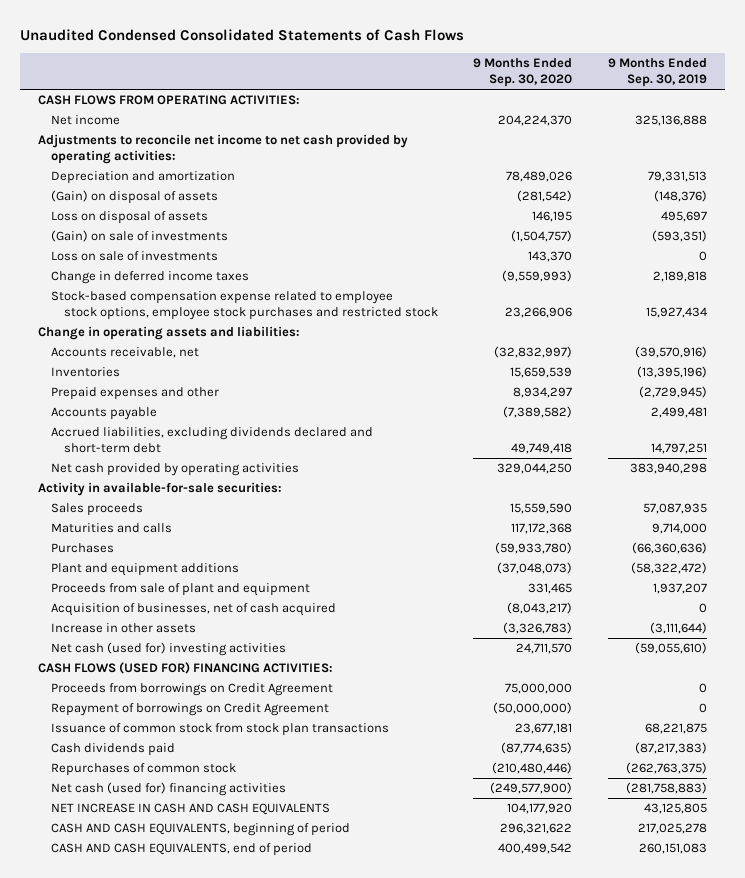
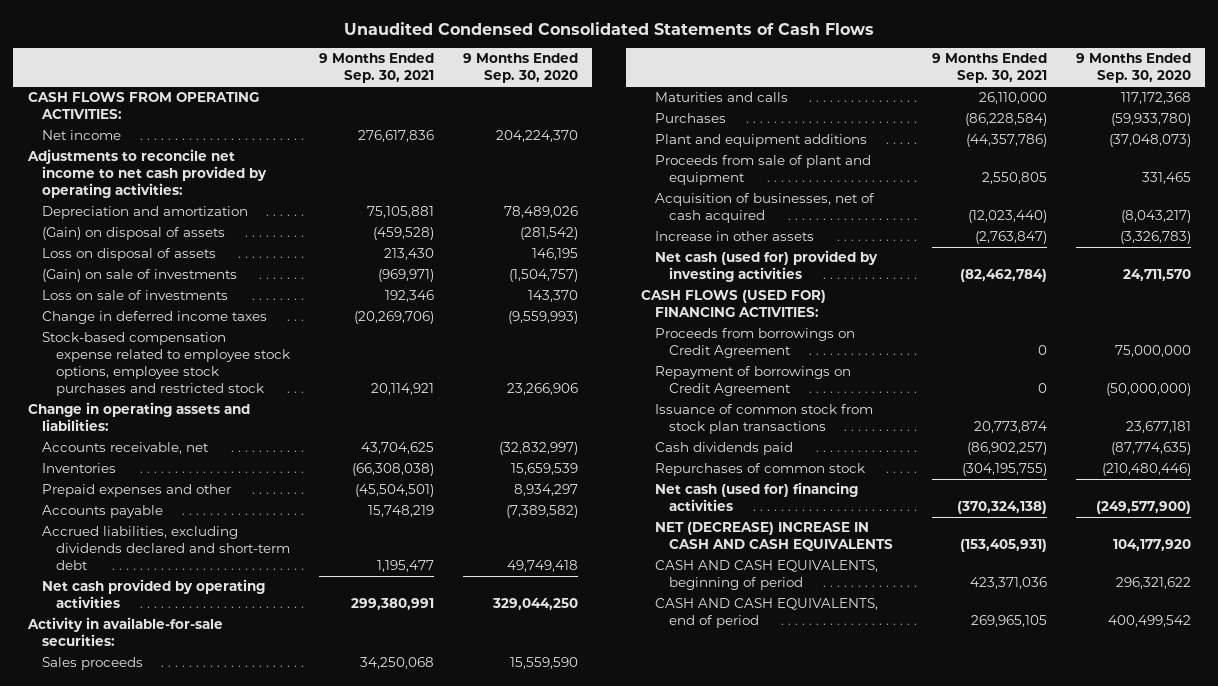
[607,58,707,88] 9 Months Ended Sep. 30, 2019 -> none
none -> [318,53,434,84] 9 Months Ended Sep. 30, 2021
[50,642,286,657] Net cash (used for) investing activities -> [654,250,878,283] Net cash (used for) provided by investing activities
[50,803,330,816] NET INCREASE IN CASH AND CASH EQUIVALENTS -> [654,522,894,552] NET (DECREASE) INCREASE IN CASH AND CASH EQUIVALENTS

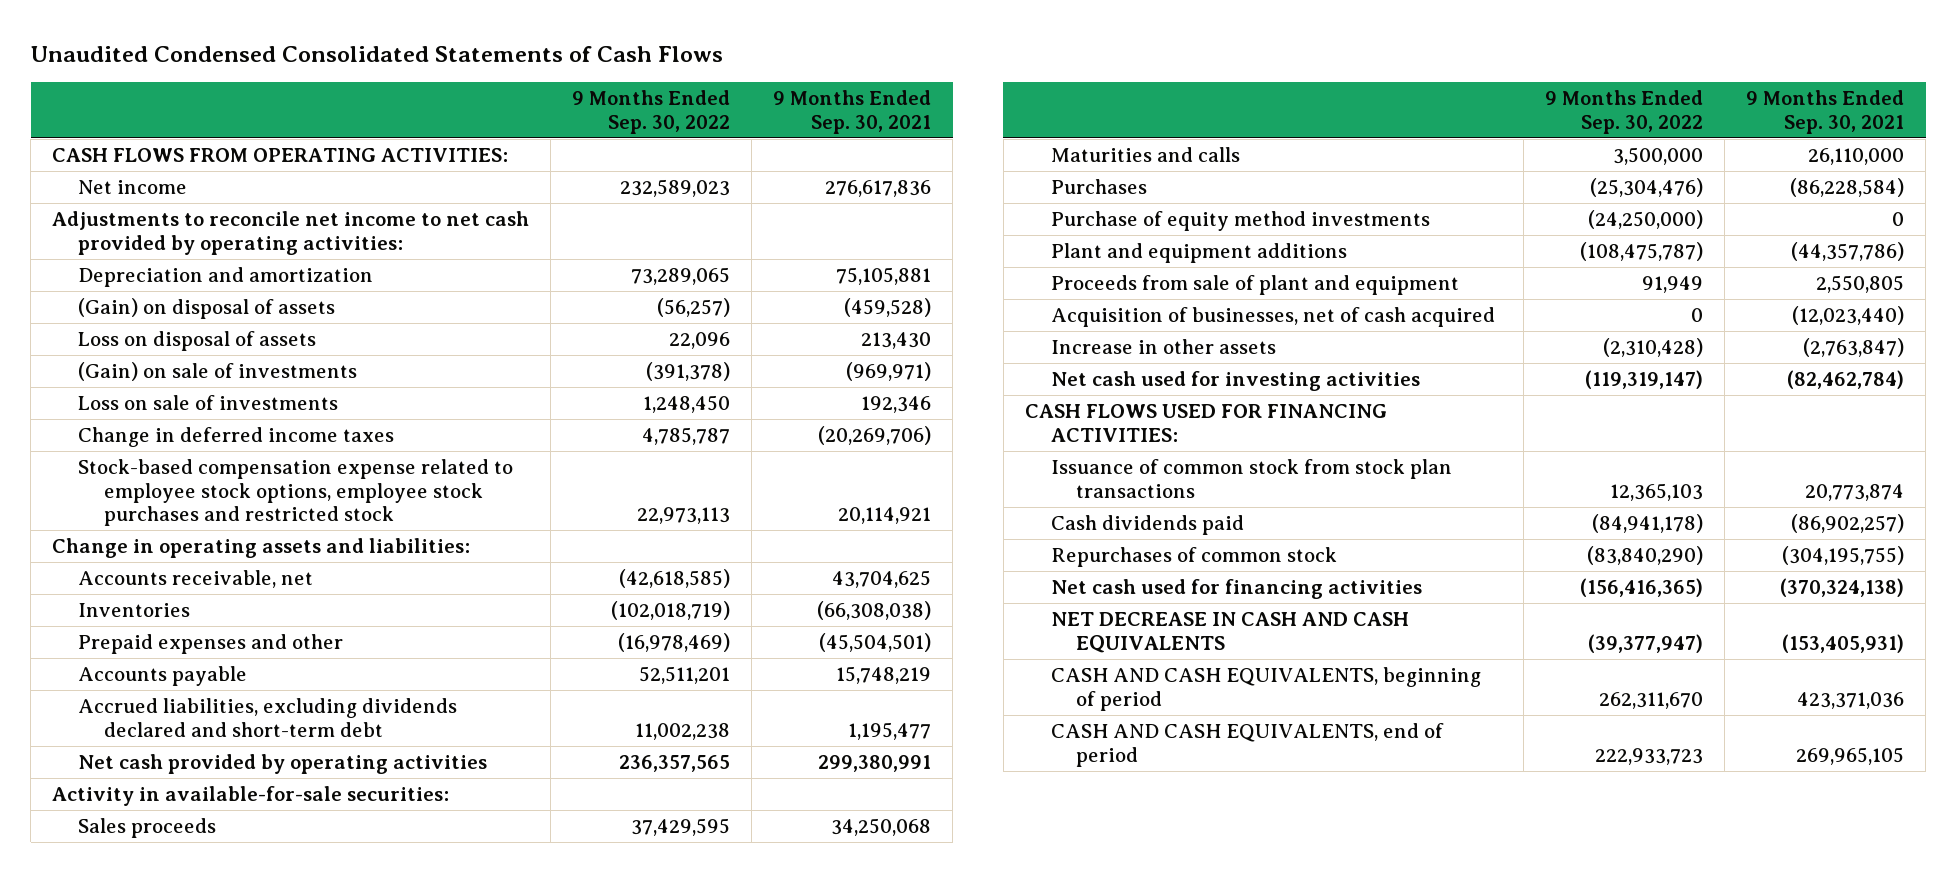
[462,53,578,84] 9 Months Ended Sep. 30, 2020 -> none
none -> [572,90,731,134] 9 Months Ended Sep. 30, 2022
none -> [1050,211,1430,232] Purchase of equity method investments
[654,328,855,359] Proceeds from borrowings on Credit Agreement -> none
[654,366,851,397] Repayment of borrowings on Credit Agreement -> none
[654,250,878,283] Net cash (used for) provided by investing activities -> [1050,371,1420,392] Net cash used for investing activities
[640,290,826,318] CASH FLOWS (USED FOR) FINANCING ACTIVITIES: -> [1024,404,1387,442] CASH FLOWS USED FOR FINANCING ACTIVITIES:
[654,482,858,512] Net cash (used for) financing activities -> [1050,579,1422,600] Net cash used for financing activities
[654,522,894,552] NET (DECREASE) INCREASE IN CASH AND CASH EQUIVALENTS -> [1050,612,1409,653] NET DECREASE IN CASH AND CASH EQUIVALENTS

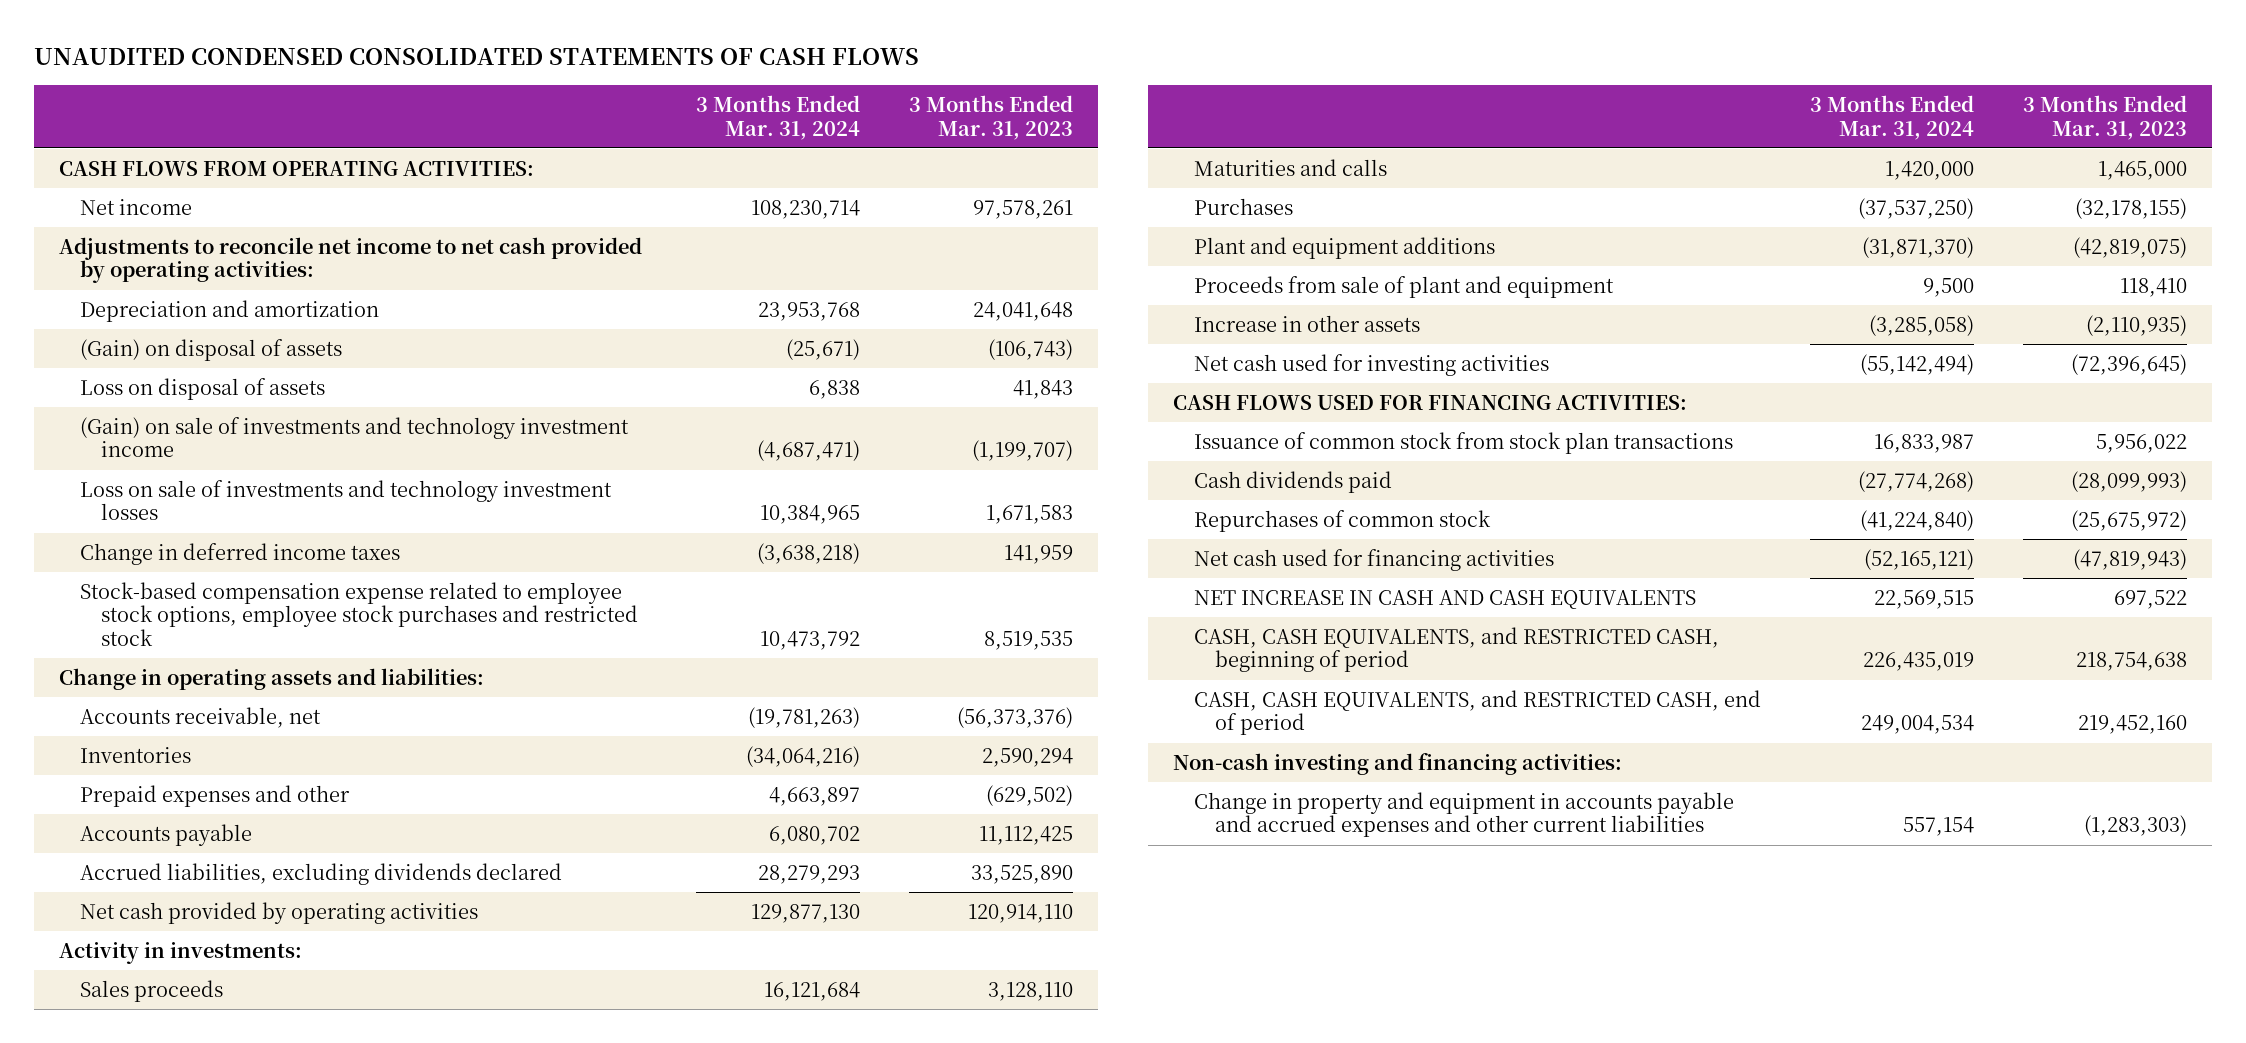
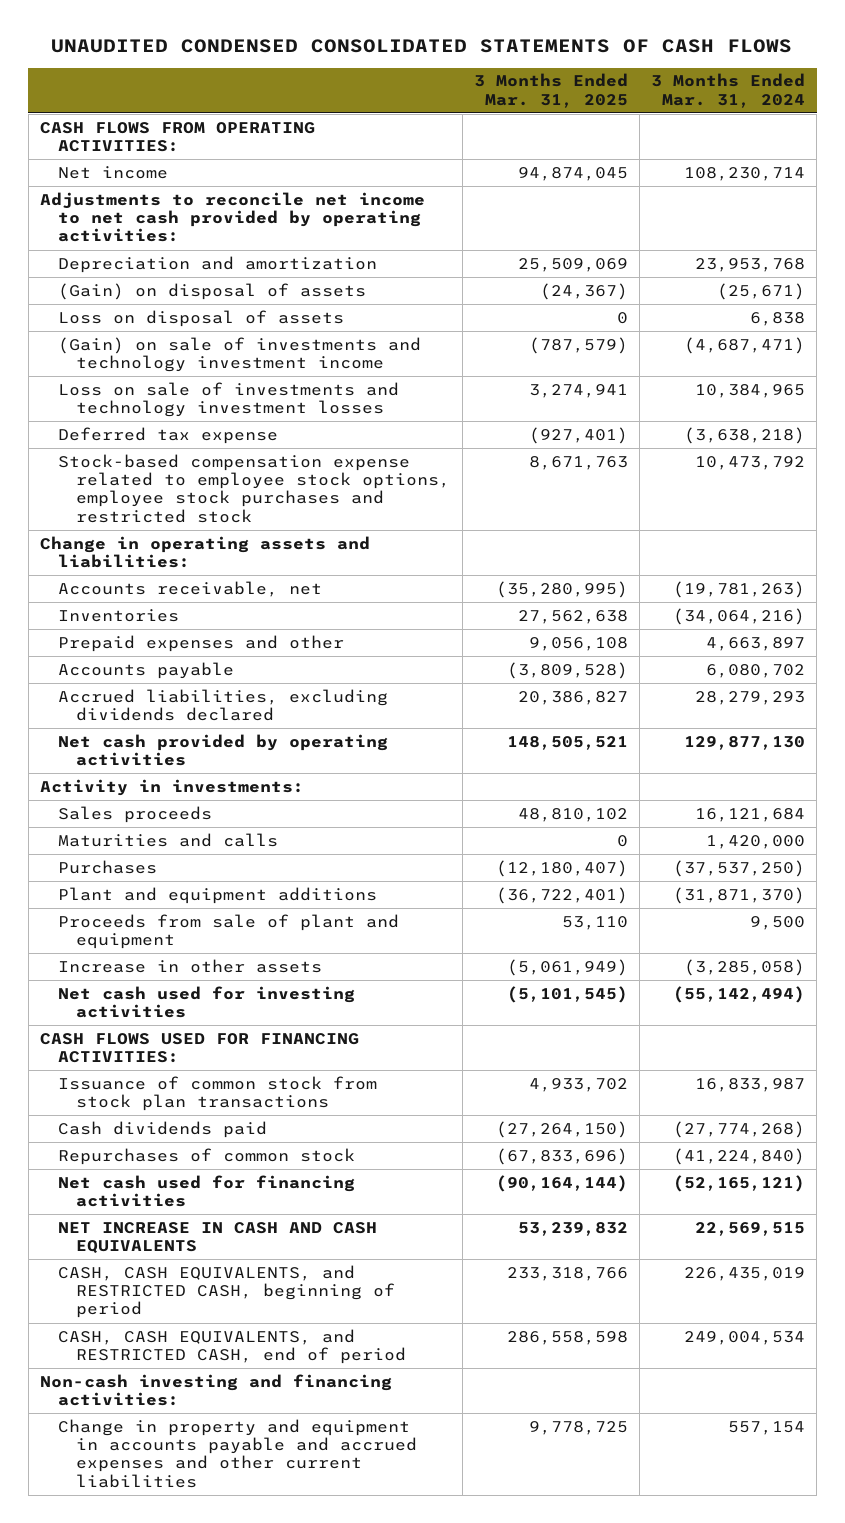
[909,95,1074,140] 3 Months Ended Mar. 31, 2023 -> none
none -> [473,73,628,108] 3 Months Ended Mar. 31, 2025
[79,542,400,565] Change in deferred income taxes -> [58,426,279,444] Deferred tax expense

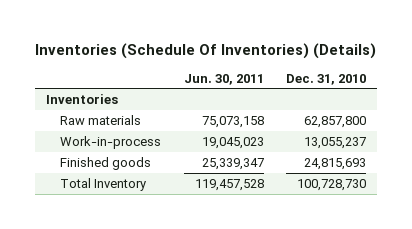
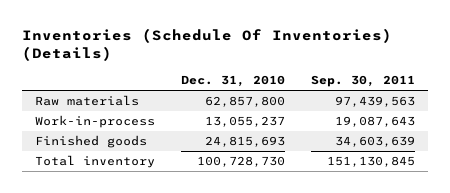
[183,73,264,85] Jun. 30, 2011 -> none
none -> [311,75,416,88] Sep. 30, 2011
[45,93,118,104] Inventories -> none
[60,177,147,191] Total Inventory -> [35,155,156,169] Total inventory

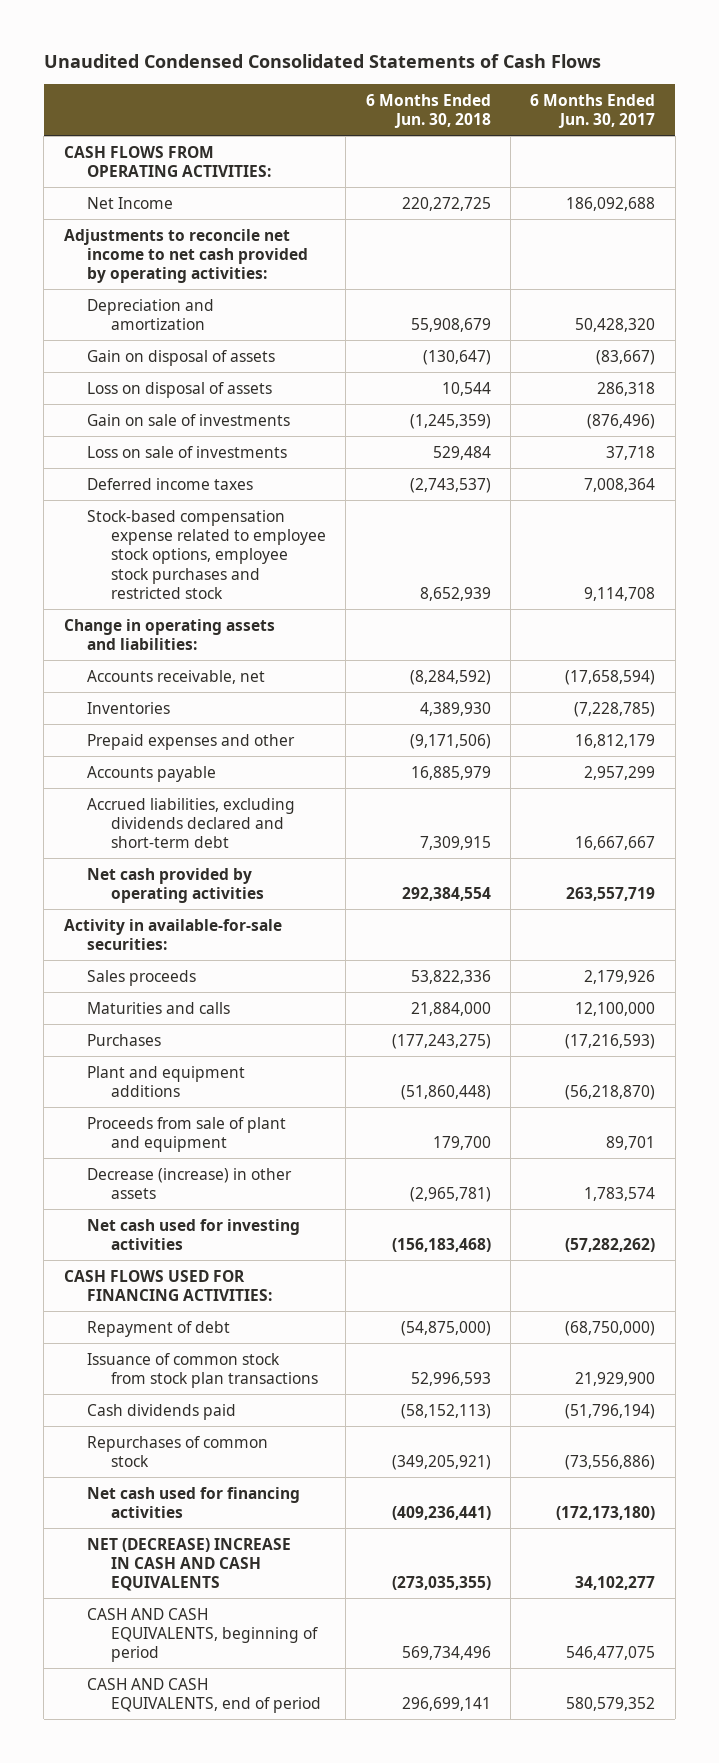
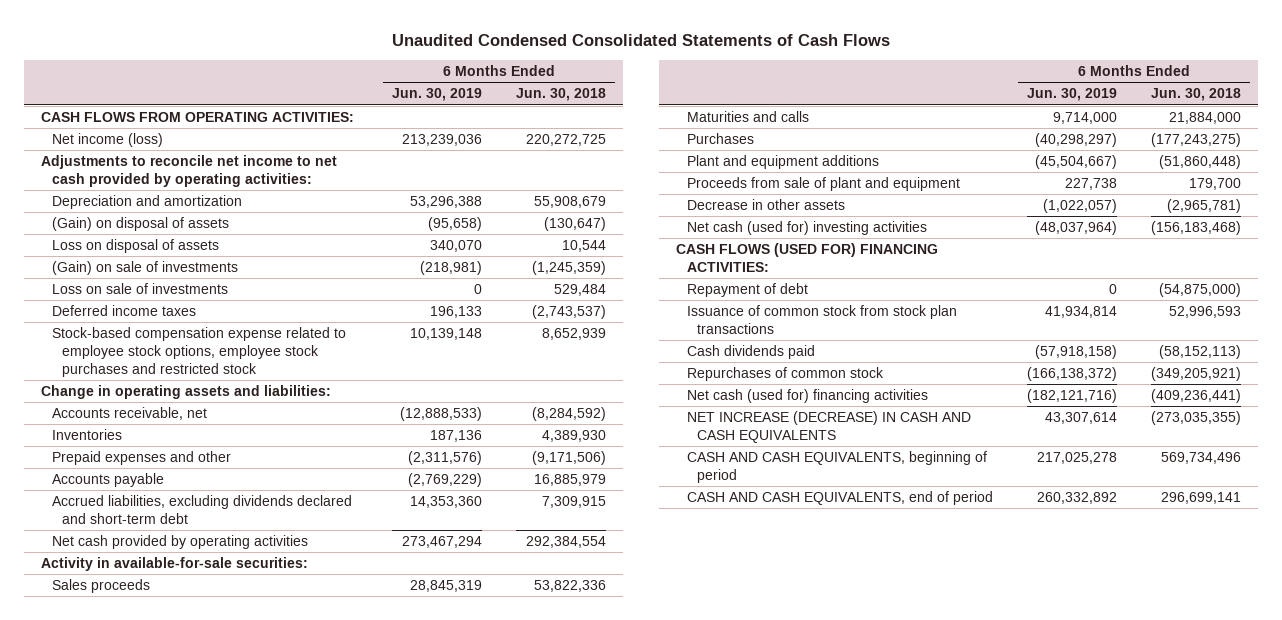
[530,93,656,128] 6 Months Ended Jun. 30, 2017 -> none
none -> [391,88,482,102] Jun. 30, 2019
[87,196,174,209] Net Income -> [51,133,163,148] Net income (loss)
[87,349,276,366] Gain on disposal of assets -> [51,217,229,232] (Gain) on disposal of assets
[87,413,291,426] Gain on sale of investments -> [51,261,238,276] (Gain) on sale of investments
[87,1167,293,1199] Decrease (increase) in other assets -> [686,199,845,211] Decrease in other assets
[87,1218,301,1250] Net cash used for investing activities -> [686,221,927,236] Net cash (used for) investing activities
[63,1269,273,1301] CASH FLOWS USED FOR FINANCING ACTIVITIES: -> [675,243,938,273] CASH FLOWS (USED FOR) FINANCING ACTIVITIES:
[87,1486,301,1518] Net cash used for financing activities -> [686,389,928,404] Net cash (used for) financing activities
[87,1537,292,1592] NET (DECREASE) INCREASE IN CASH AND CASH EQUIVALENTS -> [686,411,971,444] NET INCREASE (DECREASE) IN CASH AND CASH EQUIVALENTS

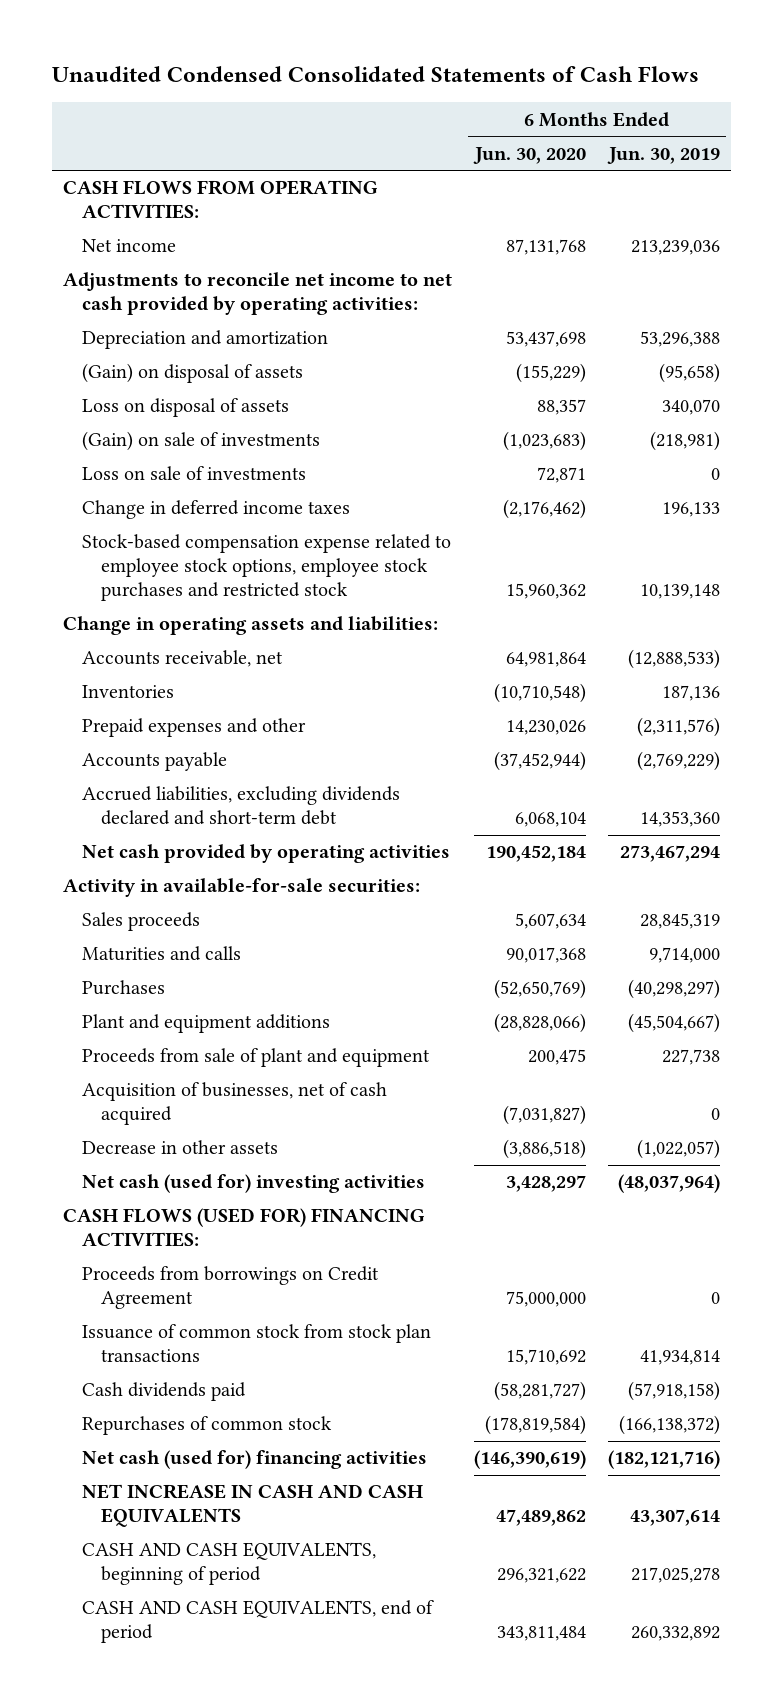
[516,88,607,102] Jun. 30, 2018 -> none
none -> [473,146,587,164] Jun. 30, 2020
[51,133,163,148] Net income (loss) -> [81,239,176,253] Net income
[51,305,196,317] Deferred income taxes -> [81,500,350,520] Change in deferred income taxes
none -> [81,1082,387,1126] Acquisition of businesses, net of cash acquired
[686,283,808,298] Repayment of debt -> none
none -> [81,1266,379,1310] Proceeds from borrowings on Credit Agreement
[686,411,971,444] NET INCREASE (DECREASE) IN CASH AND CASH EQUIVALENTS -> [81,1484,423,1528] NET INCREASE IN CASH AND CASH EQUIVALENTS

